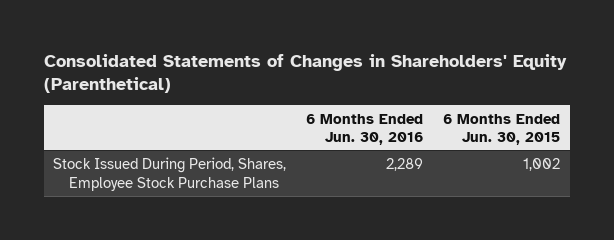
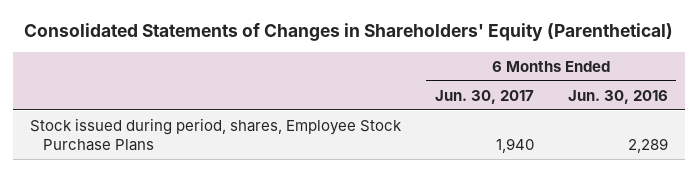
[443,113,561,146] 6 Months Ended Jun. 30, 2015 -> none
none -> [434,89,534,104] Jun. 30, 2017
[53,157,287,191] Stock Issued During Period, Shares, Employee Stock Purchase Plans -> [29,118,402,152] Stock issued during period, shares, Employee Stock Purchase Plans

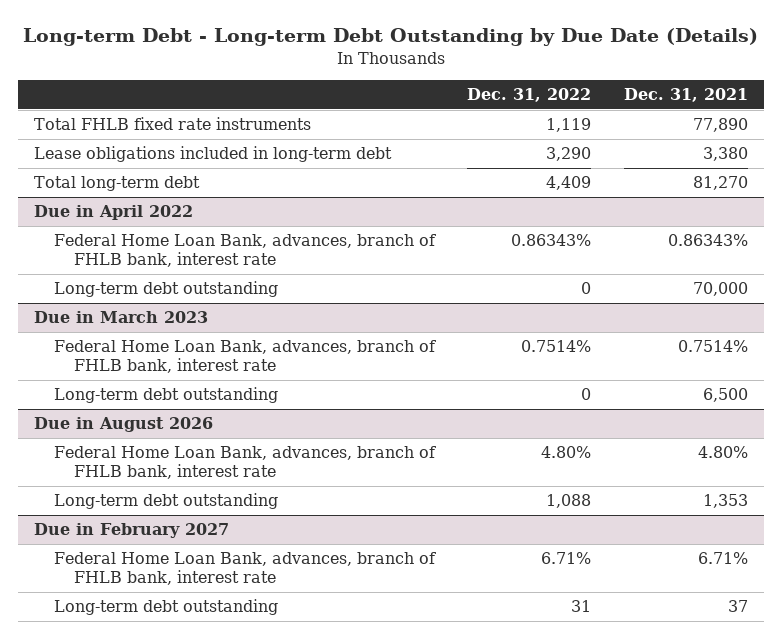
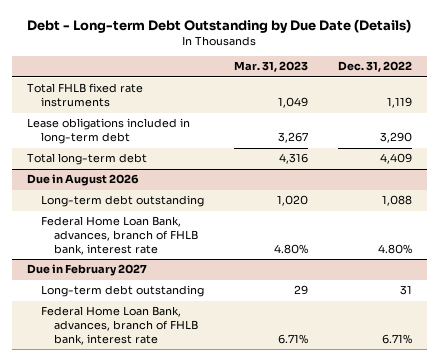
[22,28,758,47] Long-term Debt - Long-term Debt Outstanding by Due Date (Details) -> [27,18,412,33] Debt - Long-term Debt Outstanding by Due Date (Details)
[623,88,748,103] Dec. 31, 2021 -> none
none -> [233,61,308,73] Mar. 31, 2023
[33,205,193,221] Due in April 2022 -> none
[53,234,436,268] Federal Home Loan Bank, advances, branch of FHLB bank, interest rate -> none
[53,281,278,298] Long-term debt outstanding -> none
[33,311,208,324] Due in March 2023 -> none
[53,340,436,374] Federal Home Loan Bank, advances, branch of FHLB bank, interest rate -> none
[53,387,278,404] Long-term debt outstanding -> none
[53,446,436,480] Federal Home Loan Bank, advances, branch of FHLB bank, interest rate -> [40,216,198,256] Federal Home Loan Bank, advances, branch of FHLB bank, interest rate
[53,552,436,586] Federal Home Loan Bank, advances, branch of FHLB bank, interest rate -> [40,306,198,346] Federal Home Loan Bank, advances, branch of FHLB bank, interest rate

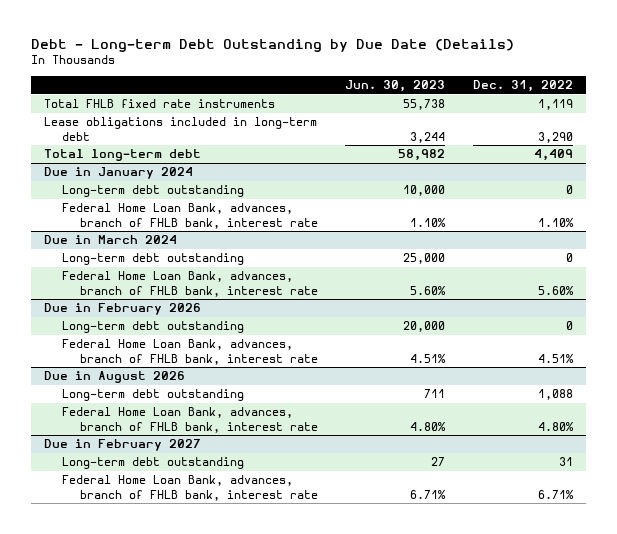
[233,61,308,73] Mar. 31, 2023 -> none
none -> [345,80,446,93] Jun. 30, 2023
none -> [44,167,194,180] Due in January 2024
none -> [62,185,245,198] Long-term debt outstanding
none -> [62,203,318,229] Federal Home Loan Bank, advances, branch of FHLB bank, interest rate
none -> [44,235,178,245] Due in March 2024
none -> [62,253,245,266] Long-term debt outstanding
none -> [62,271,318,297] Federal Home Loan Bank, advances, branch of FHLB bank, interest rate
none -> [44,303,202,316] Due in February 2026
none -> [62,321,245,334] Long-term debt outstanding
none -> [62,339,318,365] Federal Home Loan Bank, advances, branch of FHLB bank, interest rate

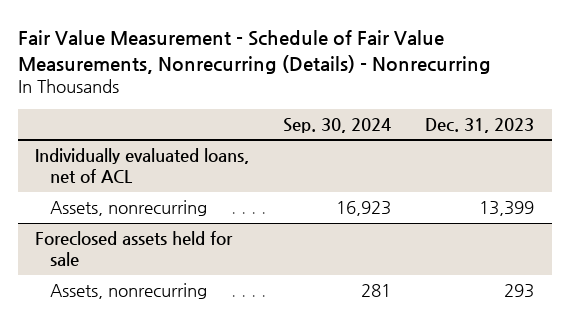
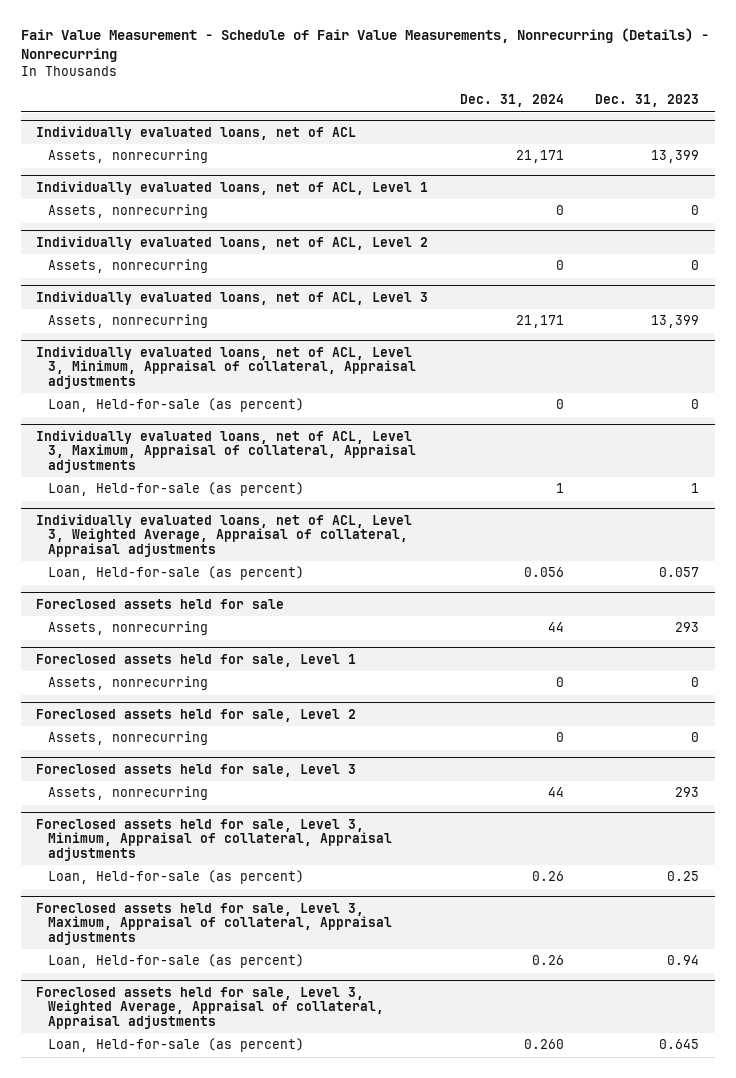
[283,118,392,134] Sep. 30, 2024 -> none
none -> [459,94,564,108] Dec. 31, 2024
none -> [36,180,429,195] Individually evaluated loans, net of ACL, Level 1
none -> [47,204,208,219] Assets, nonrecurring
none -> [36,235,429,250] Individually evaluated loans, net of ACL, Level 2
none -> [47,259,208,274] Assets, nonrecurring
none -> [36,290,429,305] Individually evaluated loans, net of ACL, Level 3
none -> [47,314,208,329] Assets, nonrecurring
none -> [36,345,416,390] Individually evaluated loans, net of ACL, Level 3, Minimum, Appraisal of collateral, Appraisal adjustments
none -> [47,398,304,413] Loan, Held-for-sale (as percent)
none -> [36,429,416,474] Individually evaluated loans, net of ACL, Level 3, Maximum, Appraisal of collateral, Appraisal adjustments
none -> [47,482,304,497] Loan, Held-for-sale (as percent)
none -> [36,513,413,558] Individually evaluated loans, net of ACL, Level 3, Weighted Average, Appraisal of collateral, Appraisal adjustments
none -> [47,566,304,581] Loan, Held-for-sale (as percent)
none -> [36,653,357,667] Foreclosed assets held for sale, Level 1
none -> [47,676,208,691] Assets, nonrecurring
none -> [36,708,357,722] Foreclosed assets held for sale, Level 2
none -> [47,731,208,746] Assets, nonrecurring
none -> [36,763,357,777] Foreclosed assets held for sale, Level 3
none -> [47,786,208,801] Assets, nonrecurring
none -> [36,818,392,862] Foreclosed assets held for sale, Level 3, Minimum, Appraisal of collateral, Appraisal adjustments
none -> [47,870,304,885] Loan, Held-for-sale (as percent)
none -> [36,902,392,946] Foreclosed assets held for sale, Level 3, Maximum, Appraisal of collateral, Appraisal adjustments
none -> [47,954,304,969] Loan, Held-for-sale (as percent)
none -> [36,986,384,1030] Foreclosed assets held for sale, Level 3, Weighted Average, Appraisal of collateral, Appraisal adjustments
none -> [47,1038,304,1053] Loan, Held-for-sale (as percent)

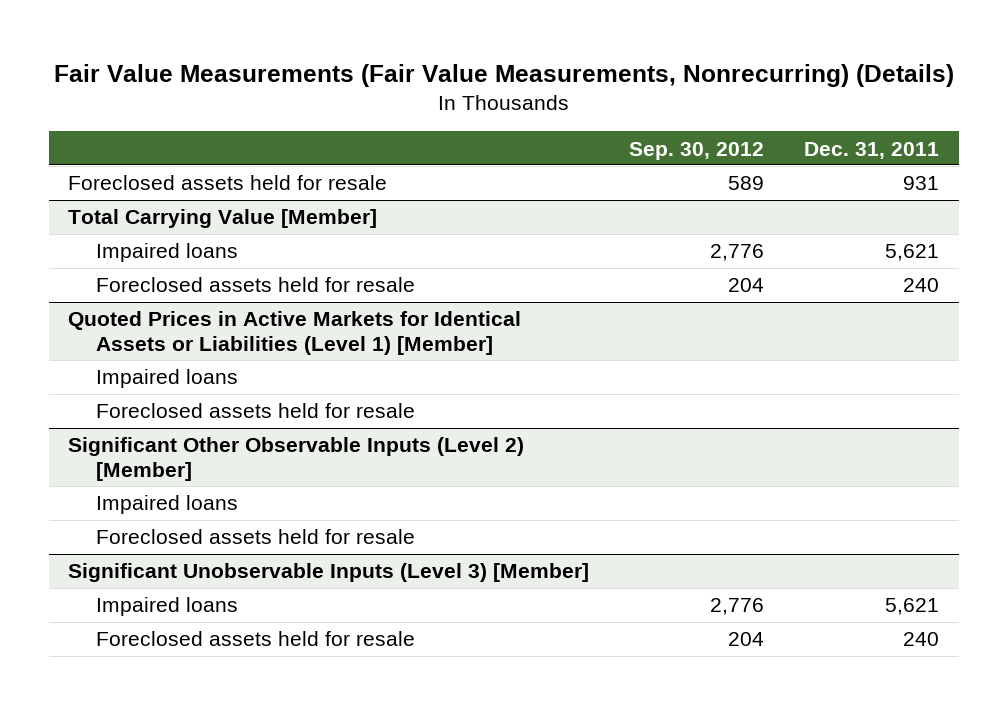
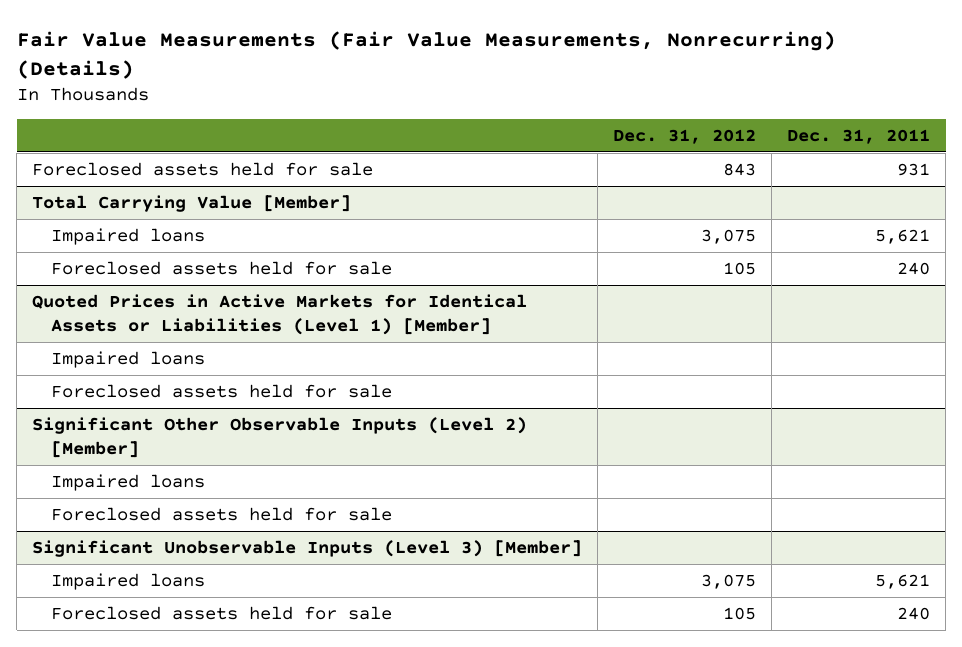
[629,141,765,160] Sep. 30, 2012 -> none
none -> [613,129,757,145] Dec. 31, 2012
[68,175,388,191] Foreclosed assets held for resale -> [32,161,374,176] Foreclosed assets held for sale
[95,277,415,293] Foreclosed assets held for resale -> [51,260,393,275] Foreclosed assets held for sale
[95,403,415,419] Foreclosed assets held for resale -> [51,383,393,398] Foreclosed assets held for sale
[95,529,415,545] Foreclosed assets held for resale -> [51,506,393,521] Foreclosed assets held for sale
[95,631,415,647] Foreclosed assets held for resale -> [51,605,393,620] Foreclosed assets held for sale

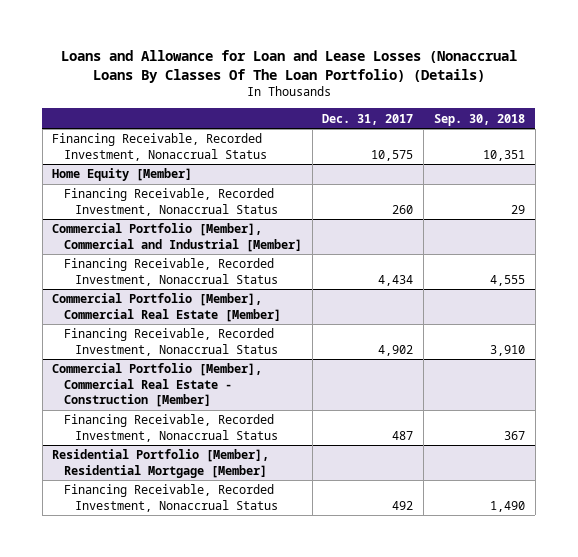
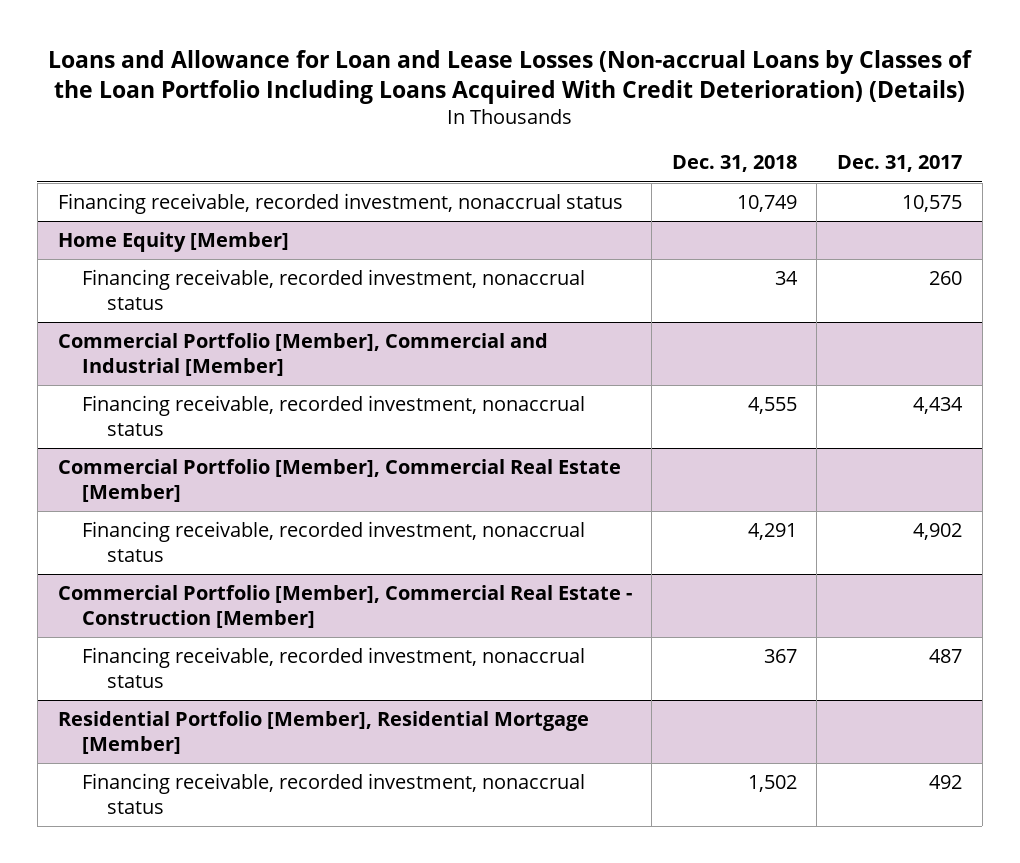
[60,49,517,83] Loans and Allowance for Loan and Lease Losses (Nonaccrual Loans By Classes Of The Loan Portfolio) (Details) -> [47,49,972,104] Loans and Allowance for Loan and Lease Losses (Non-accrual Loans by Classes of the Loan Portfolio Including Loans Acquired With Credit Deterioration) (Details)
[434,113,526,126] Sep. 30, 2018 -> none
none -> [671,155,797,173] Dec. 31, 2018
[52,133,267,161] Financing Receivable, Recorded Investment, Nonaccrual Status -> [57,193,623,215] Financing receivable, recorded investment, nonaccrual status
[63,188,279,216] Financing Receivable, Recorded Investment, Nonaccrual Status -> [82,269,586,310] Financing receivable, recorded investment, nonaccrual status
[63,258,279,286] Financing Receivable, Recorded Investment, Nonaccrual Status -> [82,395,586,436] Financing receivable, recorded investment, nonaccrual status
[63,328,279,356] Financing Receivable, Recorded Investment, Nonaccrual Status -> [82,521,586,562] Financing receivable, recorded investment, nonaccrual status
[63,414,279,442] Financing Receivable, Recorded Investment, Nonaccrual Status -> [82,647,586,688] Financing receivable, recorded investment, nonaccrual status
[63,484,279,512] Financing Receivable, Recorded Investment, Nonaccrual Status -> [82,773,586,814] Financing receivable, recorded investment, nonaccrual status

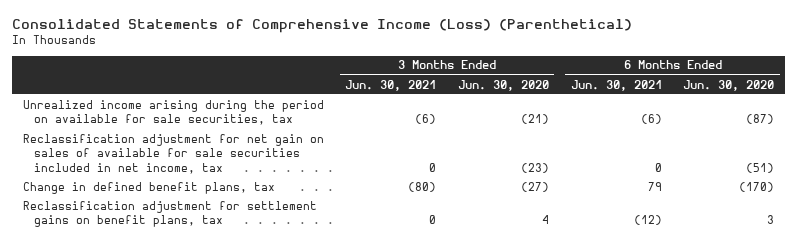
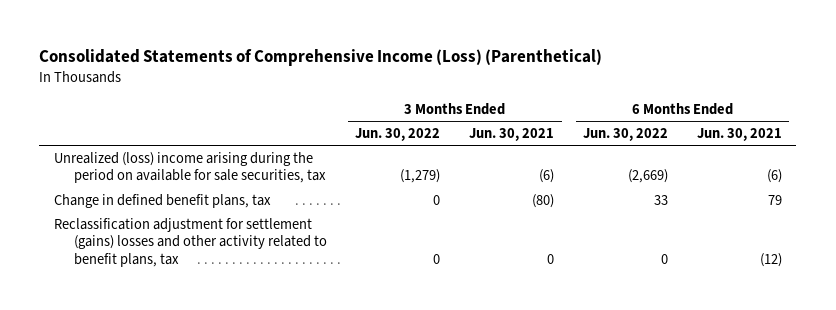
[458,79,550,91] Jun. 30, 2020 -> none
[683,79,775,91] Jun. 30, 2020 -> none
none -> [355,128,441,142] Jun. 30, 2022
none -> [583,128,669,142] Jun. 30, 2022
[22,133,324,174] Reclassification adjustment for net gain on sales of available for sale securities included in net income, tax -> none
[22,99,324,126] Unrealized income arising during the period on available for sale securities, tax -> [53,152,326,184] Unrealized (loss) income arising during the period on available for sale securities, tax
[22,200,317,228] Reclassification adjustment for settlement gains on benefit plans, tax -> [53,218,327,267] Reclassification adjustment for settlement (gains) losses and other activity related to benefit plans, tax

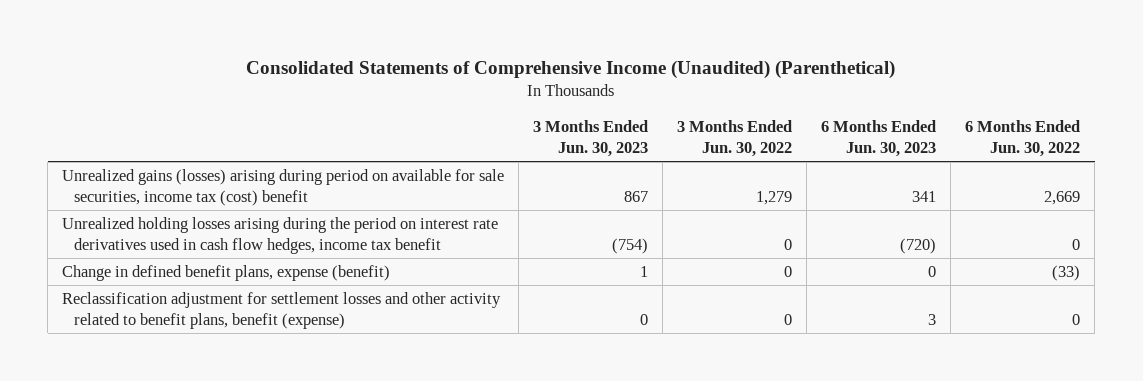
[39,49,603,67] Consolidated Statements of Comprehensive Income (Loss) (Parenthetical) -> [246,59,896,79] Consolidated Statements of Comprehensive Income (Unaudited) (Parenthetical)
[469,128,555,142] Jun. 30, 2021 -> none
[697,128,783,142] Jun. 30, 2021 -> none
none -> [533,119,649,158] 3 Months Ended Jun. 30, 2023
none -> [821,119,937,158] 6 Months Ended Jun. 30, 2023
[53,152,326,184] Unrealized (loss) income arising during the period on available for sale securities, tax -> [62,168,505,207] Unrealized gains (losses) arising during period on available for sale securities, income tax (cost) benefit
[400,169,441,184] (1,279) -> [756,191,793,206] 1,279
[628,169,669,184] (2,669) -> [1044,191,1081,206] 2,669
none -> [62,216,499,255] Unrealized holding losses arising during the period on interest rate derivatives used in cash flow hedges, income tax benefit
[53,194,271,209] Change in defined benefit plans, tax -> [62,264,391,281] Change in defined benefit plans, expense (benefit)
[654,195,669,206] 33 -> [1052,264,1081,281] (33)
[53,218,327,267] Reclassification adjustment for settlement (gains) losses and other activity related to benefit plans, tax -> [62,291,502,330] Reclassification adjustment for settlement losses and other activity related to benefit plans, benefit (expense)

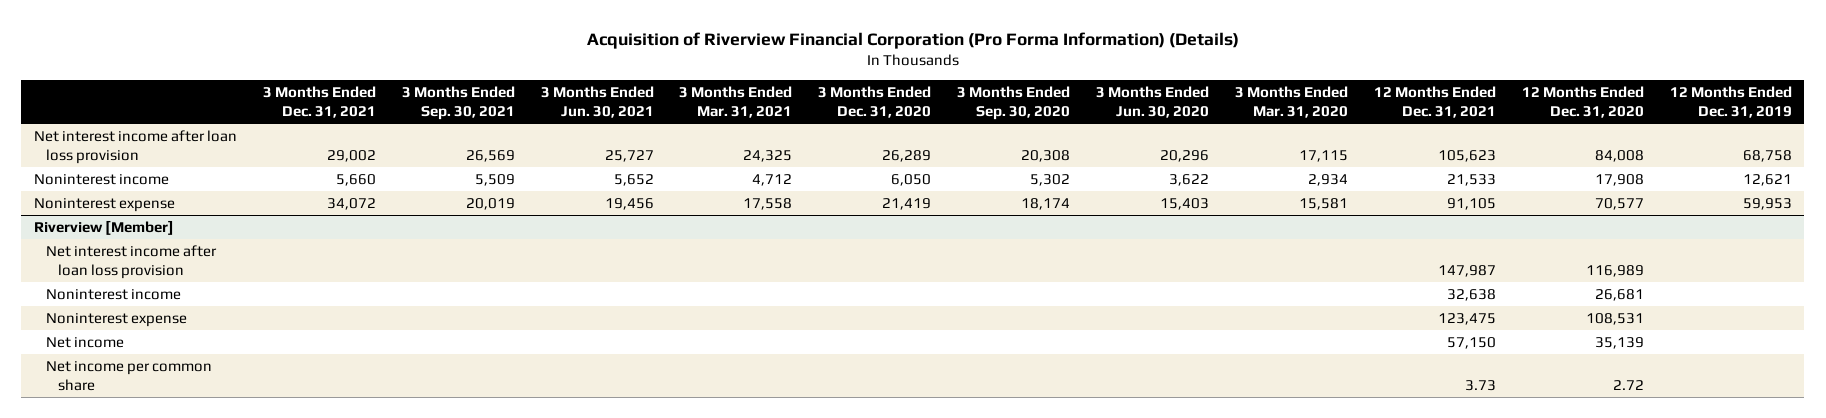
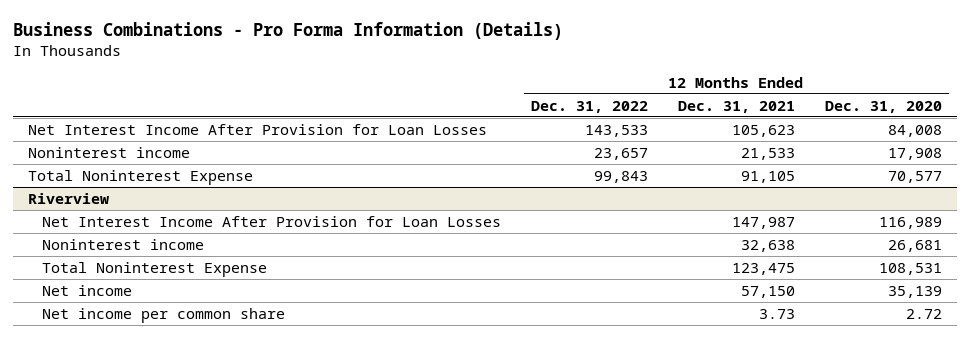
[586,31,1239,49] Acquisition of Riverview Financial Corporation (Pro Forma Information) (Details) -> [12,21,563,40] Business Combinations - Pro Forma Information (Details)
[262,86,376,119] 3 Months Ended Dec. 31, 2021 -> none
[401,86,515,121] 3 Months Ended Sep. 30, 2021 -> none
[540,86,654,119] 3 Months Ended Jun. 30, 2021 -> none
[679,86,793,119] 3 Months Ended Mar. 31, 2021 -> none
[818,86,932,119] 3 Months Ended Dec. 31, 2020 -> none
[957,86,1071,121] 3 Months Ended Sep. 30, 2020 -> none
[1096,86,1210,119] 3 Months Ended Jun. 30, 2020 -> none
[1234,86,1348,119] 3 Months Ended Mar. 31, 2020 -> none
[1669,86,1792,119] 12 Months Ended Dec. 31, 2019 -> none
none -> [531,100,649,113] Dec. 31, 2022
[33,129,237,164] Net interest income after loan loss provision -> [27,123,487,135] Net Interest Income After Provision for Loan Losses
[33,197,175,212] Noninterest expense -> [27,169,253,185] Total Noninterest Expense
[33,219,174,235] Riverview [Member] -> [27,192,109,204] Riverview
[46,244,218,279] Net interest income after loan loss provision -> [42,215,502,227] Net Interest Income After Provision for Loan Losses
[46,312,188,327] Noninterest expense -> [42,261,268,277] Total Noninterest Expense

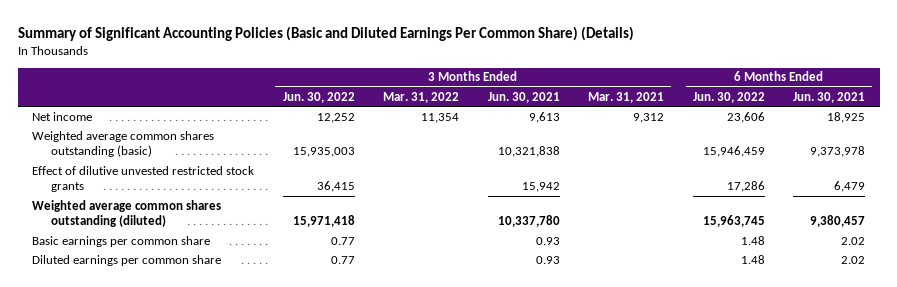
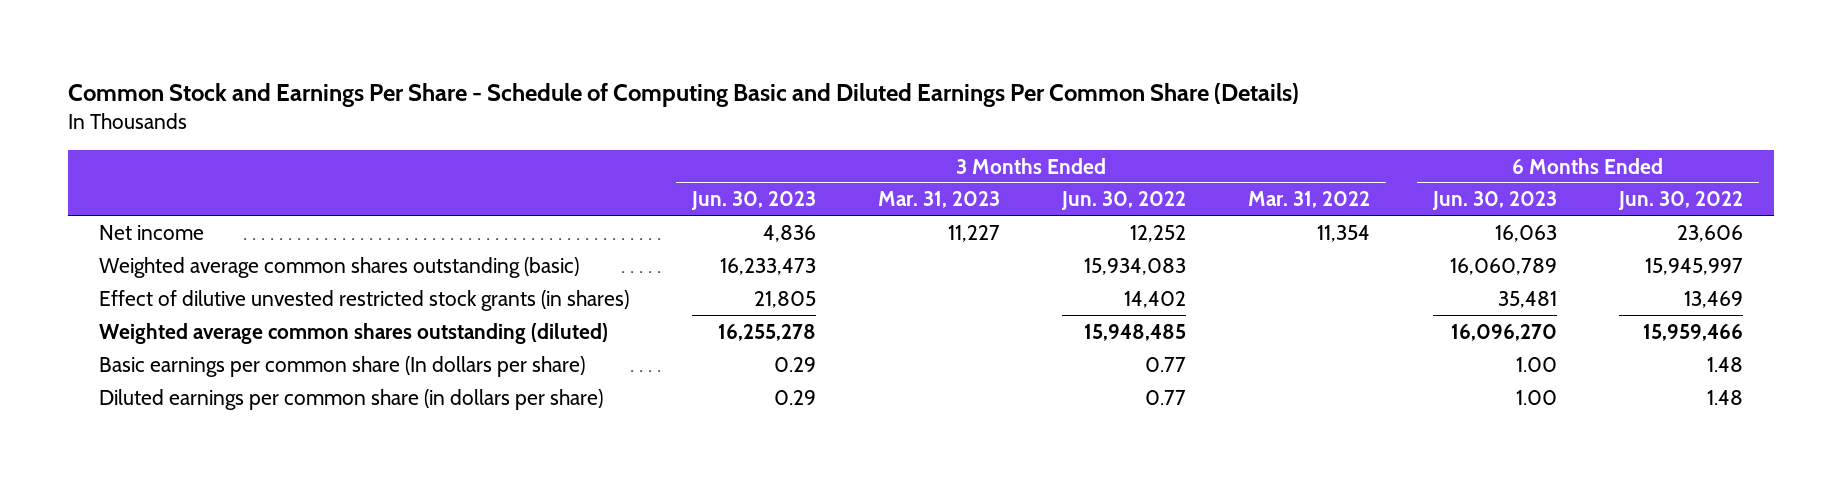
[17,25,634,41] Summary of Significant Accounting Policies (Basic and Diluted Earnings Per Common Share) (Details) -> [68,82,1300,107] Common Stock and Earnings Per Share - Schedule of Computing Basic and Diluted Earnings Per Common Share (Details)
[487,91,560,103] Jun. 30, 2021 -> none
[588,91,665,103] Mar. 31, 2021 -> none
[793,91,866,103] Jun. 30, 2021 -> none
none -> [690,191,816,211] Jun. 30, 2023
none -> [877,191,1000,209] Mar. 31, 2023
none -> [1431,191,1557,211] Jun. 30, 2023
[292,147,355,158] 15,935,003 -> [1084,257,1187,275] 15,934,083
[702,146,765,158] 15,946,459 -> [1644,257,1743,275] 15,945,997
[32,165,255,193] Effect of dilutive unvested restricted stock grants -> [99,289,630,311] Effect of dilutive unvested restricted stock grants (in shares)
[316,181,355,193] 36,415 -> [1124,290,1187,308] 14,402
[726,181,765,193] 17,286 -> [1683,290,1743,308] 13,469
[292,215,355,228] 15,971,418 -> [1084,323,1187,341] 15,948,485
[702,215,765,228] 15,963,745 -> [1642,323,1743,341] 15,959,466
[32,235,211,247] Basic earnings per common share -> [99,355,586,377] Basic earnings per common share (In dollars per share)
[32,254,222,266] Diluted earnings per common share -> [99,388,604,410] Diluted earnings per common share (in dollars per share)

